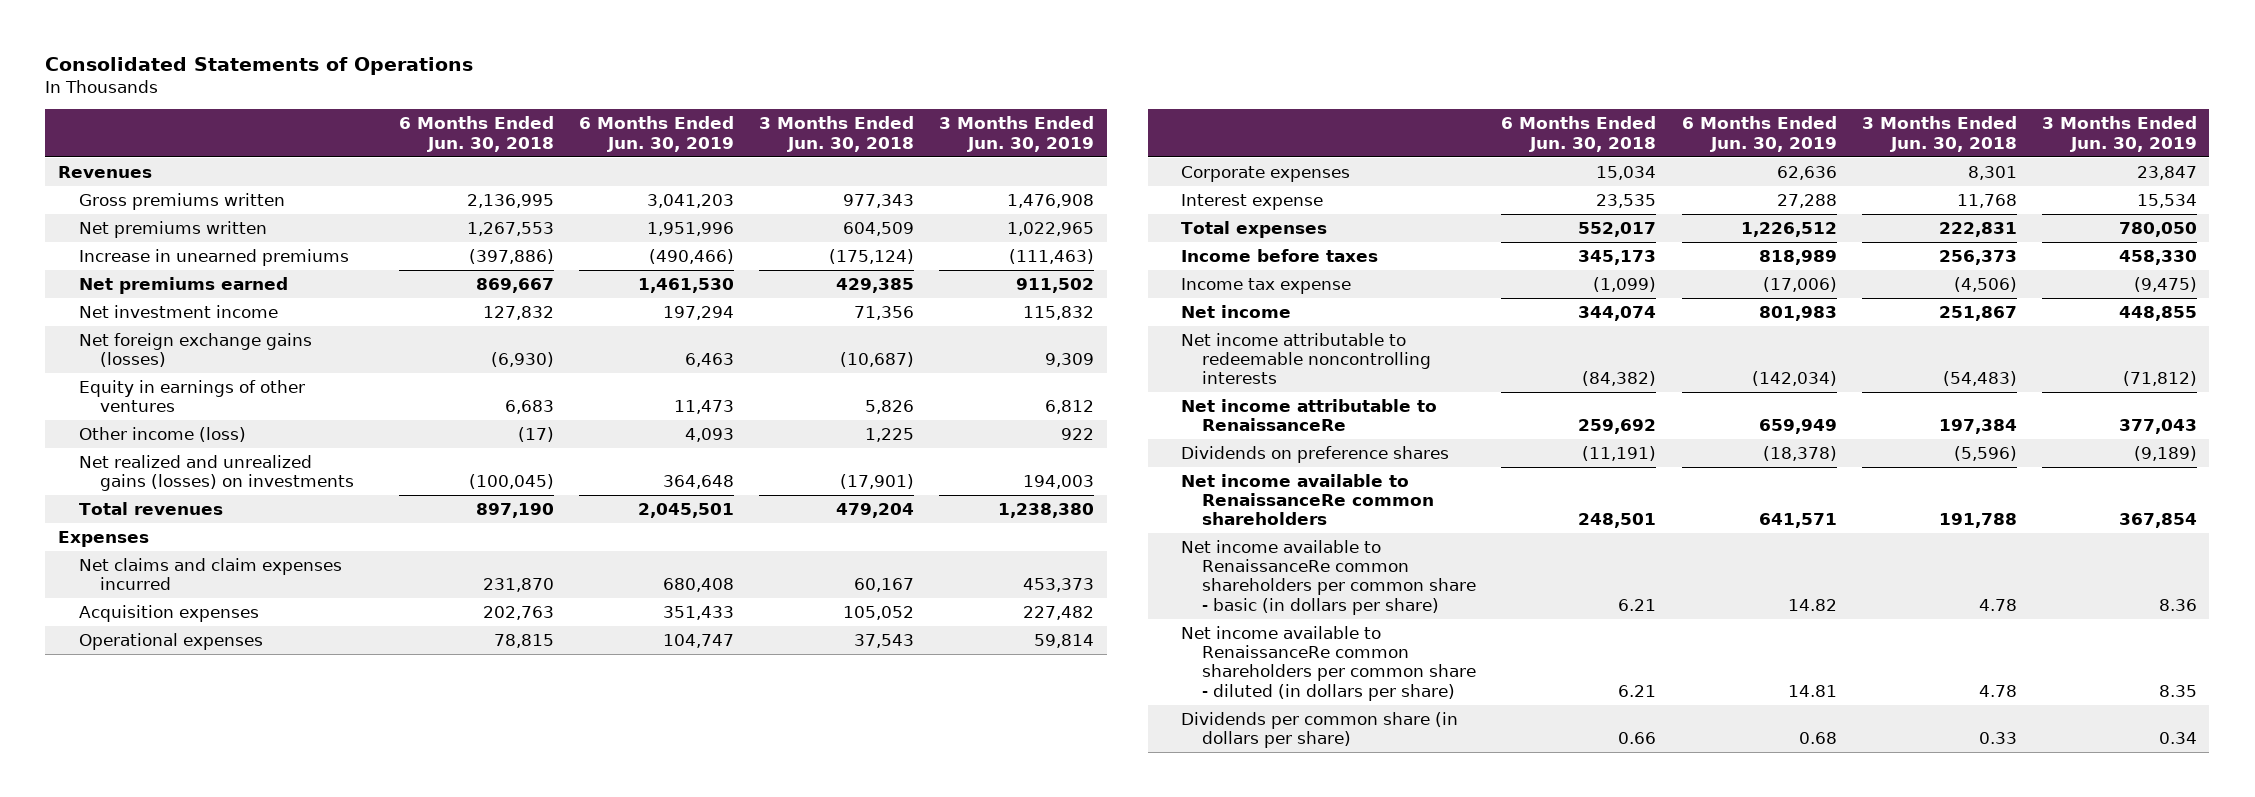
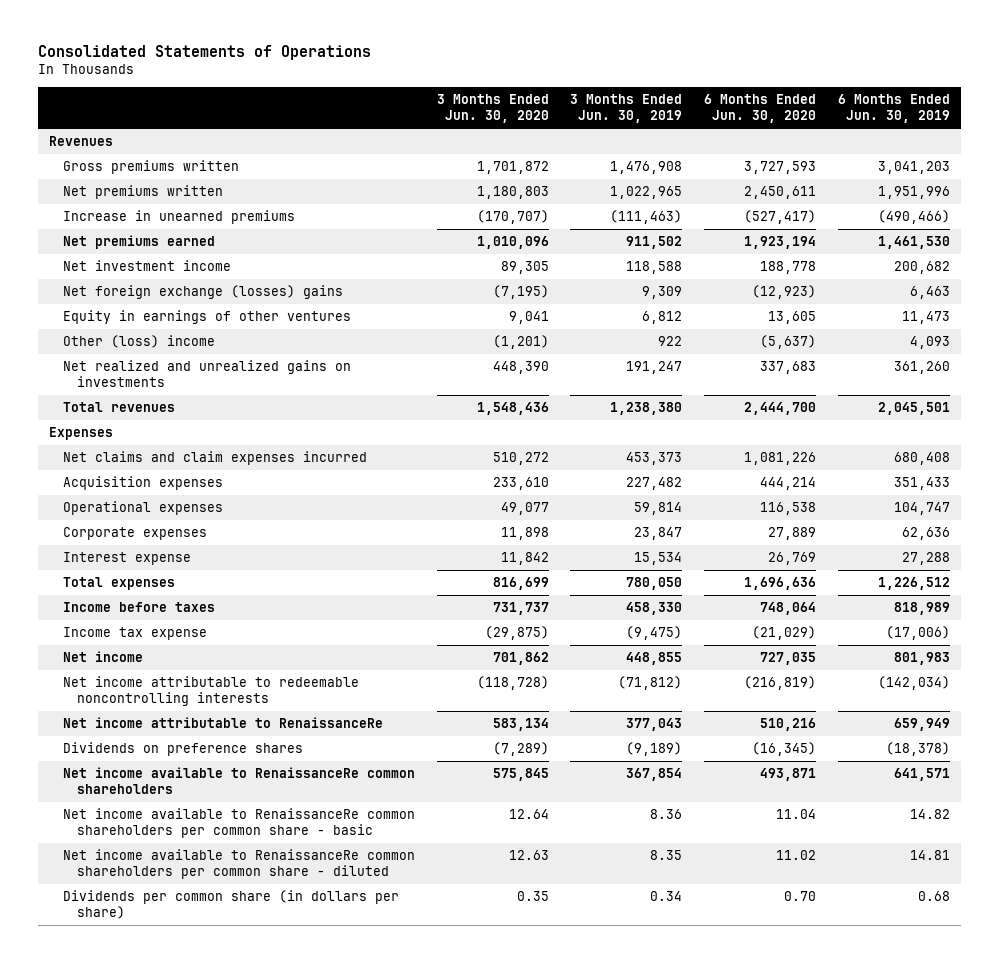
[398,116,554,152] 6 Months Ended Jun. 30, 2018 -> none
[759,116,915,152] 3 Months Ended Jun. 30, 2018 -> none
none -> [436,93,549,123] 3 Months Ended Jun. 30, 2020
none -> [704,93,817,123] 6 Months Ended Jun. 30, 2020
[663,306,735,321] 197,294 -> [894,261,951,275] 200,682
[1023,306,1095,321] 115,832 -> [626,261,683,275] 118,588
[78,333,312,368] Net foreign exchange gains (losses) -> [62,285,343,300] Net foreign exchange (losses) gains
[78,427,246,443] Other income (loss) -> [62,335,215,349] Other (loss) income
[78,455,354,492] Net realized and unrealized gains (losses) on investments -> [62,360,351,388] Net realized and unrealized gains on investments
[663,475,735,490] 364,648 -> [894,361,951,375] 361,260
[1023,475,1095,490] 194,003 -> [626,361,683,375] 191,247
[1181,540,1477,615] Net income available to RenaissanceRe common shareholders per common share - basic (in dollars per share) -> [62,808,415,839] Net income available to RenaissanceRe common shareholders per common share - basic
[1181,626,1477,701] Net income available to RenaissanceRe common shareholders per common share - diluted (in dollars per share) -> [62,849,415,880] Net income available to RenaissanceRe common shareholders per common share - diluted

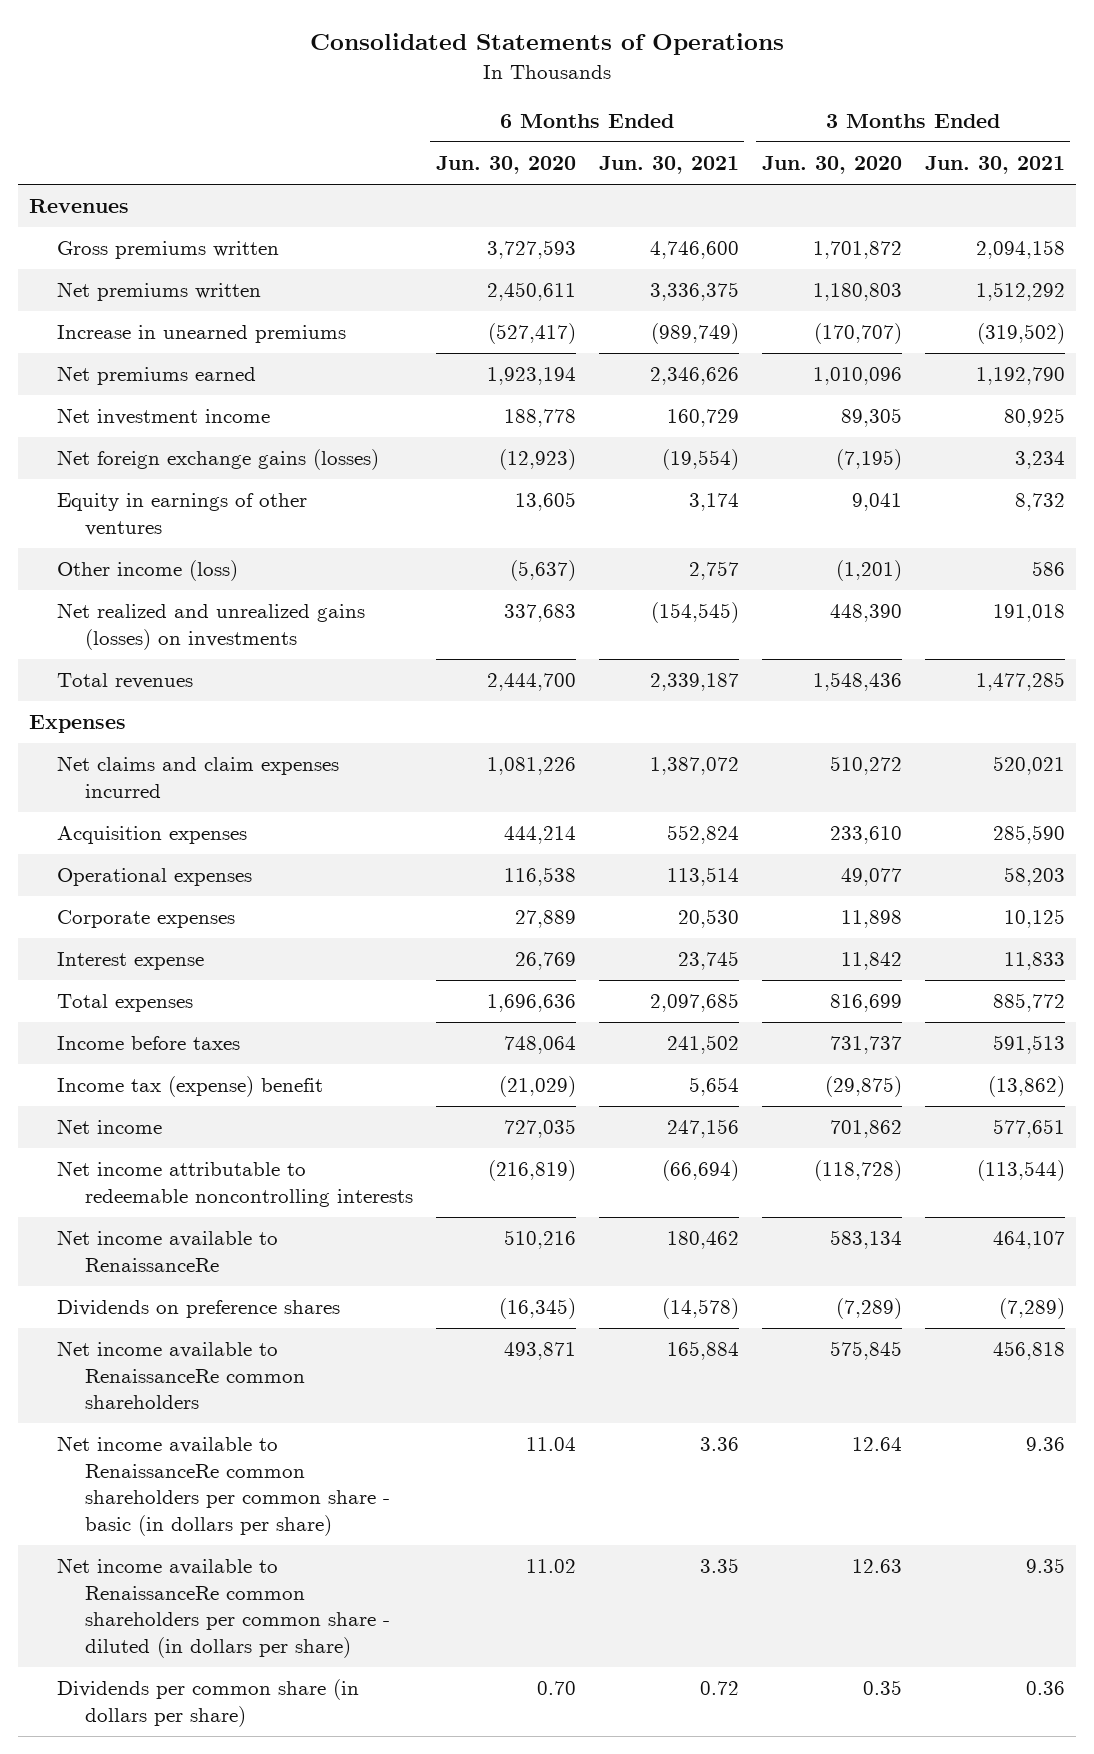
[570,93,683,123] 3 Months Ended Jun. 30, 2019 -> none
[838,93,951,123] 6 Months Ended Jun. 30, 2019 -> none
none -> [598,156,739,175] Jun. 30, 2021
none -> [924,156,1065,175] Jun. 30, 2021
[62,285,343,300] Net foreign exchange (losses) gains -> [56,449,379,471] Net foreign exchange gains (losses)
[62,335,215,349] Other (loss) income -> [56,560,238,582] Other income (loss)
[62,360,351,388] Net realized and unrealized gains on investments -> [56,603,365,650] Net realized and unrealized gains (losses) on investments
[62,627,207,641] Income tax expense -> [56,1076,323,1098] Income tax (expense) benefit
[62,717,383,729] Net income attributable to RenaissanceRe -> [56,1230,278,1272] Net income available to RenaissanceRe
[62,808,415,839] Net income available to RenaissanceRe common shareholders per common share - basic -> [56,1436,390,1536] Net income available to RenaissanceRe common shareholders per common share - basic (in dollars per share)
[62,849,415,880] Net income available to RenaissanceRe common shareholders per common share - diluted -> [56,1558,390,1658] Net income available to RenaissanceRe common shareholders per common share - diluted (in dollars per share)

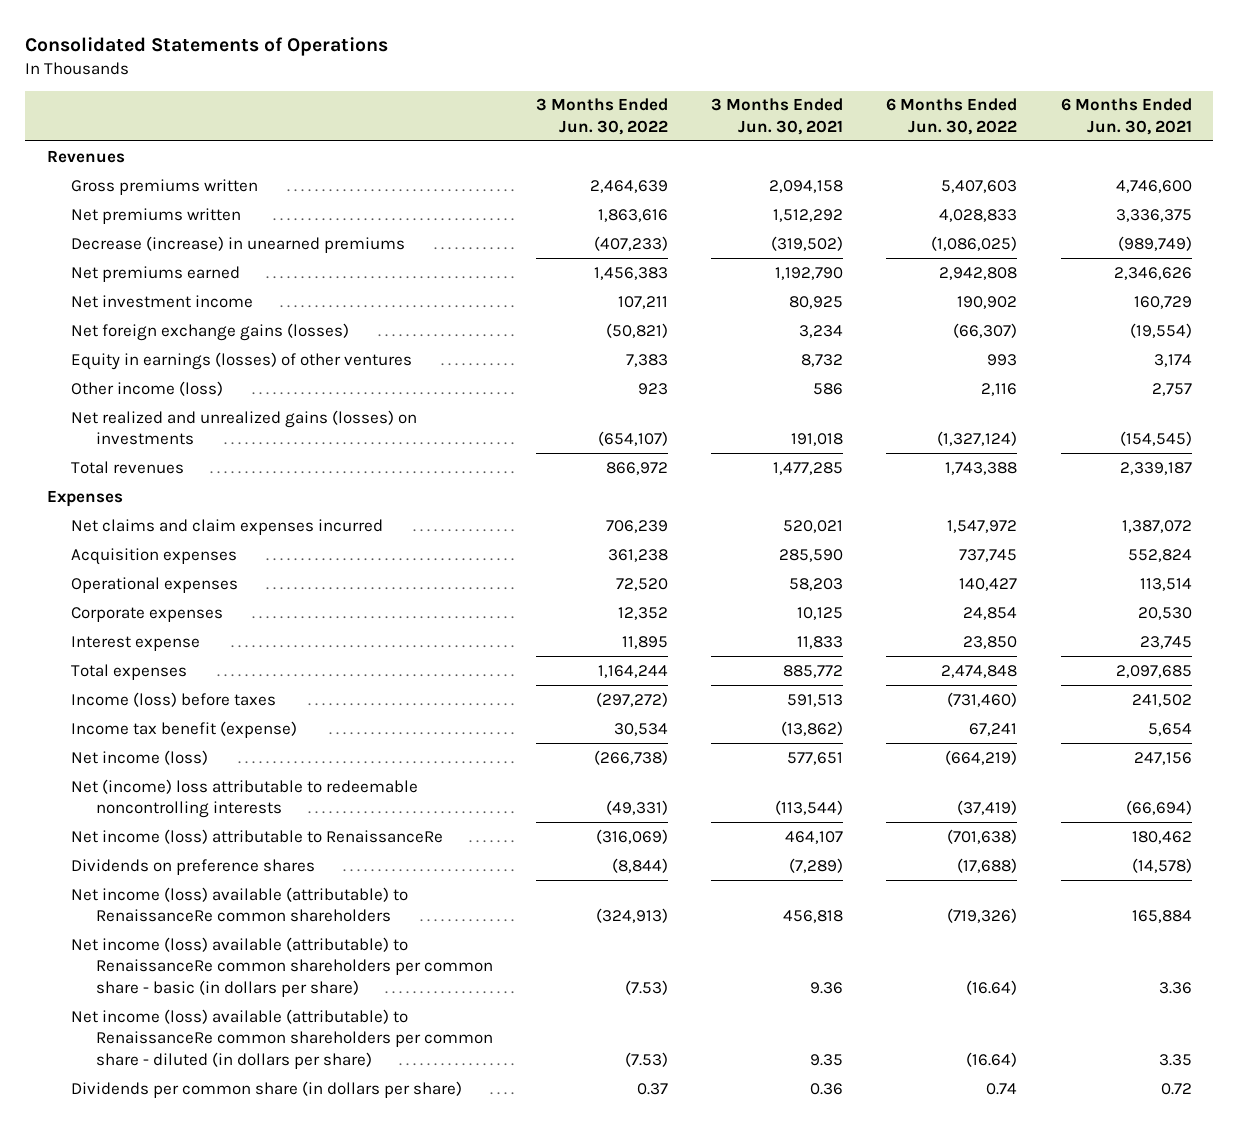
[435,156,576,175] Jun. 30, 2020 -> none
[761,156,902,175] Jun. 30, 2020 -> none
none -> [535,98,668,135] 3 Months Ended Jun. 30, 2022
none -> [886,98,1018,135] 6 Months Ended Jun. 30, 2022
[56,325,346,344] Increase in unearned premiums -> [71,235,406,253] Decrease (increase) in unearned premiums
[56,493,307,536] Equity in earnings of other ventures -> [71,351,413,370] Equity in earnings (losses) of other ventures
[56,1036,240,1051] Income before taxes -> [71,691,277,707] Income (loss) before taxes
[56,1076,323,1098] Income tax (expense) benefit -> [71,720,298,738] Income tax benefit (expense)
[56,1119,162,1135] Net income -> [71,749,209,765] Net income (loss)
[56,1161,413,1207] Net income attributable to redeemable noncontrolling interests -> [71,778,419,819] Net (income) loss attributable to redeemable noncontrolling interests
[56,1230,278,1272] Net income available to RenaissanceRe -> [71,828,444,844] Net income (loss) attributable to RenaissanceRe
[56,1341,305,1410] Net income available to RenaissanceRe common shareholders -> [71,886,409,923] Net income (loss) available (attributable) to RenaissanceRe common shareholders
[56,1436,390,1536] Net income available to RenaissanceRe common shareholders per common share - basic (in dollars per share) -> [71,936,493,997] Net income (loss) available (attributable) to RenaissanceRe common shareholders per common share - basic (in dollars per share)
[56,1558,390,1658] Net income available to RenaissanceRe common shareholders per common share - diluted (in dollars per share) -> [71,1008,493,1069] Net income (loss) available (attributable) to RenaissanceRe common shareholders per common share - diluted (in dollars per share)

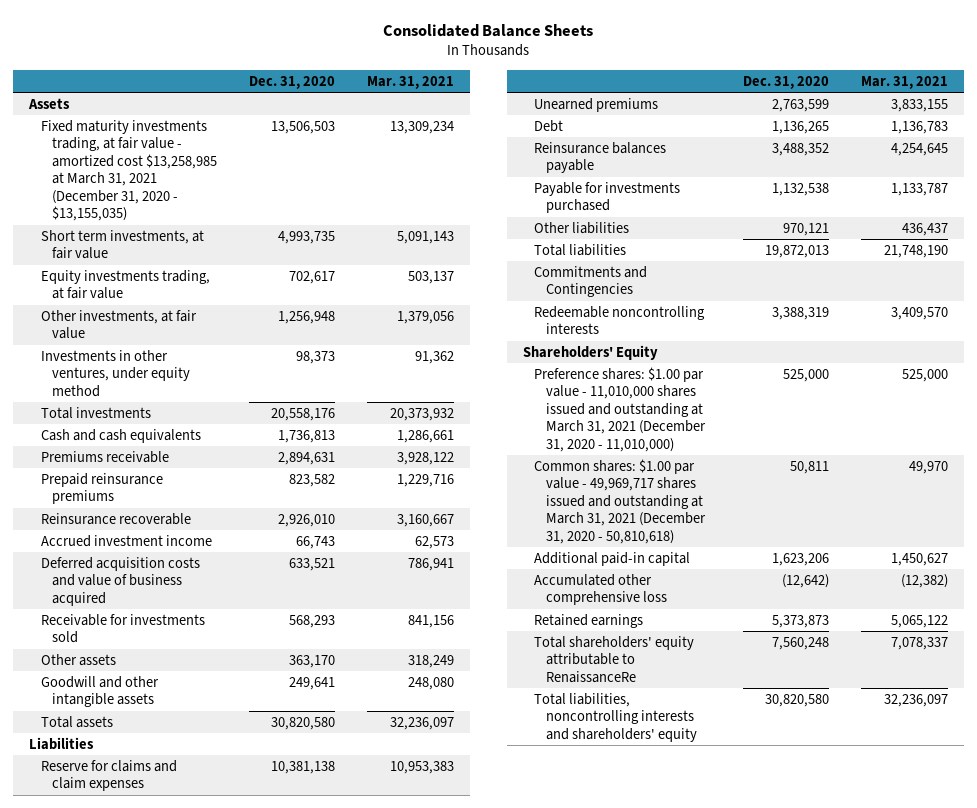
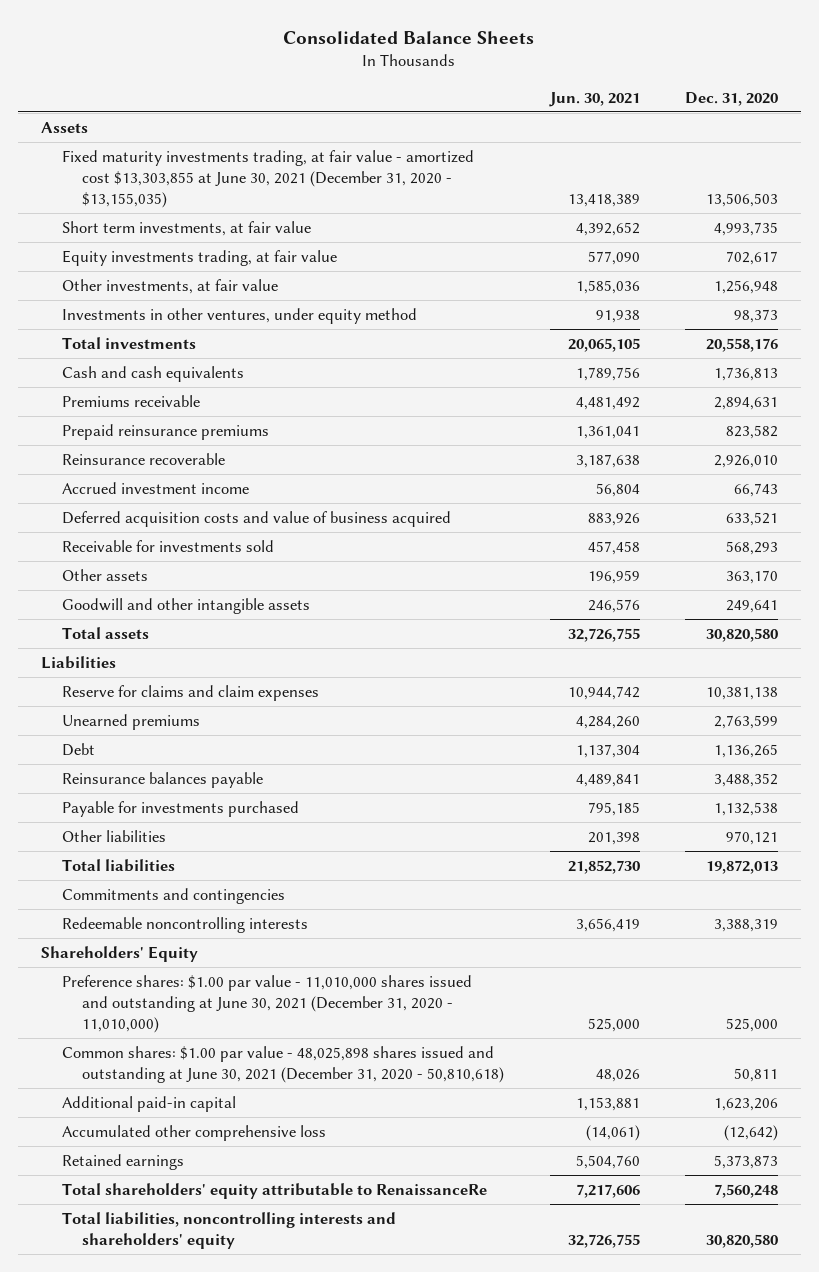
[367,75,455,89] Mar. 31, 2021 -> none
none -> [548,91,640,107] Jun. 30, 2021
[40,119,218,222] Fixed maturity investments trading, at fair value - amortized cost $13,258,985 at March 31, 2021 (December 31, 2020 - $13,155,035) -> [61,149,474,209] Fixed maturity investments trading, at fair value - amortized cost $13,303,855 at June 30, 2021 (December 31, 2020 - $13,155,035)
[534,265,648,298] Commitments and Contingencies -> [61,887,285,904] Commitments and contingencies
[534,366,706,452] Preference shares: $1.00 par value - 11,010,000 shares issued and outstanding at March 31, 2021 (December 31, 2020 - 11,010,000) -> [61,974,472,1034] Preference shares: $1.00 par value - 11,010,000 shares issued and outstanding at June 30, 2021 (December 31, 2020 - 11,010,000)
[534,458,706,544] Common shares: $1.00 par value - 49,969,717 shares issued and outstanding at March 31, 2021 (December 31, 2020 - 50,810,618) -> [61,1045,505,1084] Common shares: $1.00 par value - 48,025,898 shares issued and outstanding at June 30, 2021 (December 31, 2020 - 50,810,618)

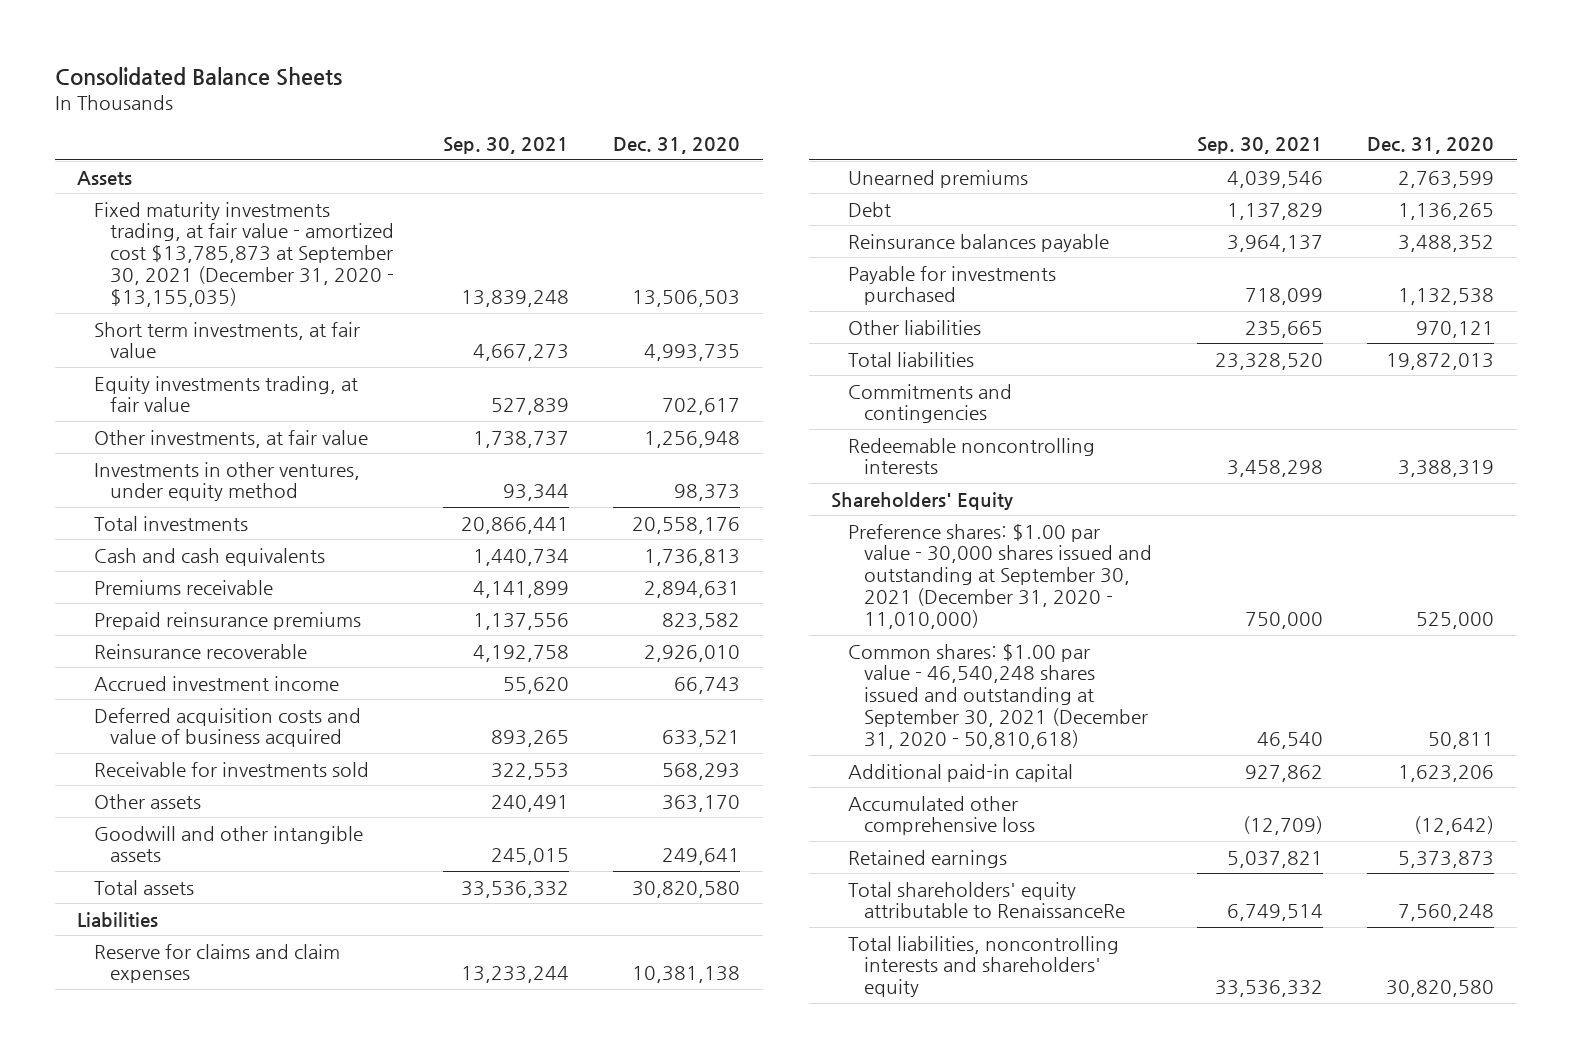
[548,91,640,107] Jun. 30, 2021 -> none
none -> [442,136,569,154] Sep. 30, 2021
[61,149,474,209] Fixed maturity investments trading, at fair value - amortized cost $13,303,855 at June 30, 2021 (December 31, 2020 - $13,155,035) -> [93,201,395,307] Fixed maturity investments trading, at fair value - amortized cost $13,785,873 at September 30, 2021 (December 31, 2020 - $13,155,035)
[61,974,472,1034] Preference shares: $1.00 par value - 11,010,000 shares issued and outstanding at June 30, 2021 (December 31, 2020 - 11,010,000) -> [847,523,1153,629] Preference shares: $1.00 par value - 30,000 shares issued and outstanding at September 30, 2021 (December 31, 2020 - 11,010,000)
[61,1045,505,1084] Common shares: $1.00 par value - 48,025,898 shares issued and outstanding at June 30, 2021 (December 31, 2020 - 50,810,618) -> [847,643,1149,749] Common shares: $1.00 par value - 46,540,248 shares issued and outstanding at September 30, 2021 (December 31, 2020 - 50,810,618)

